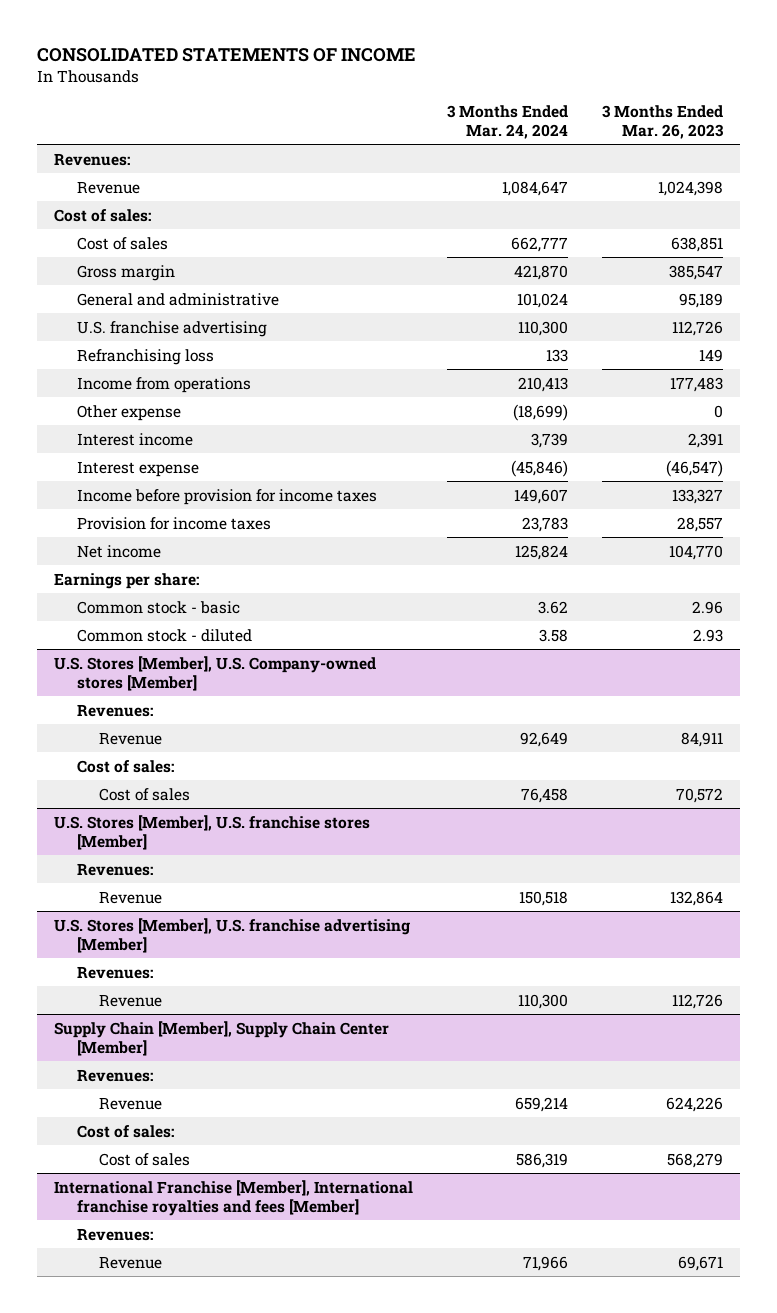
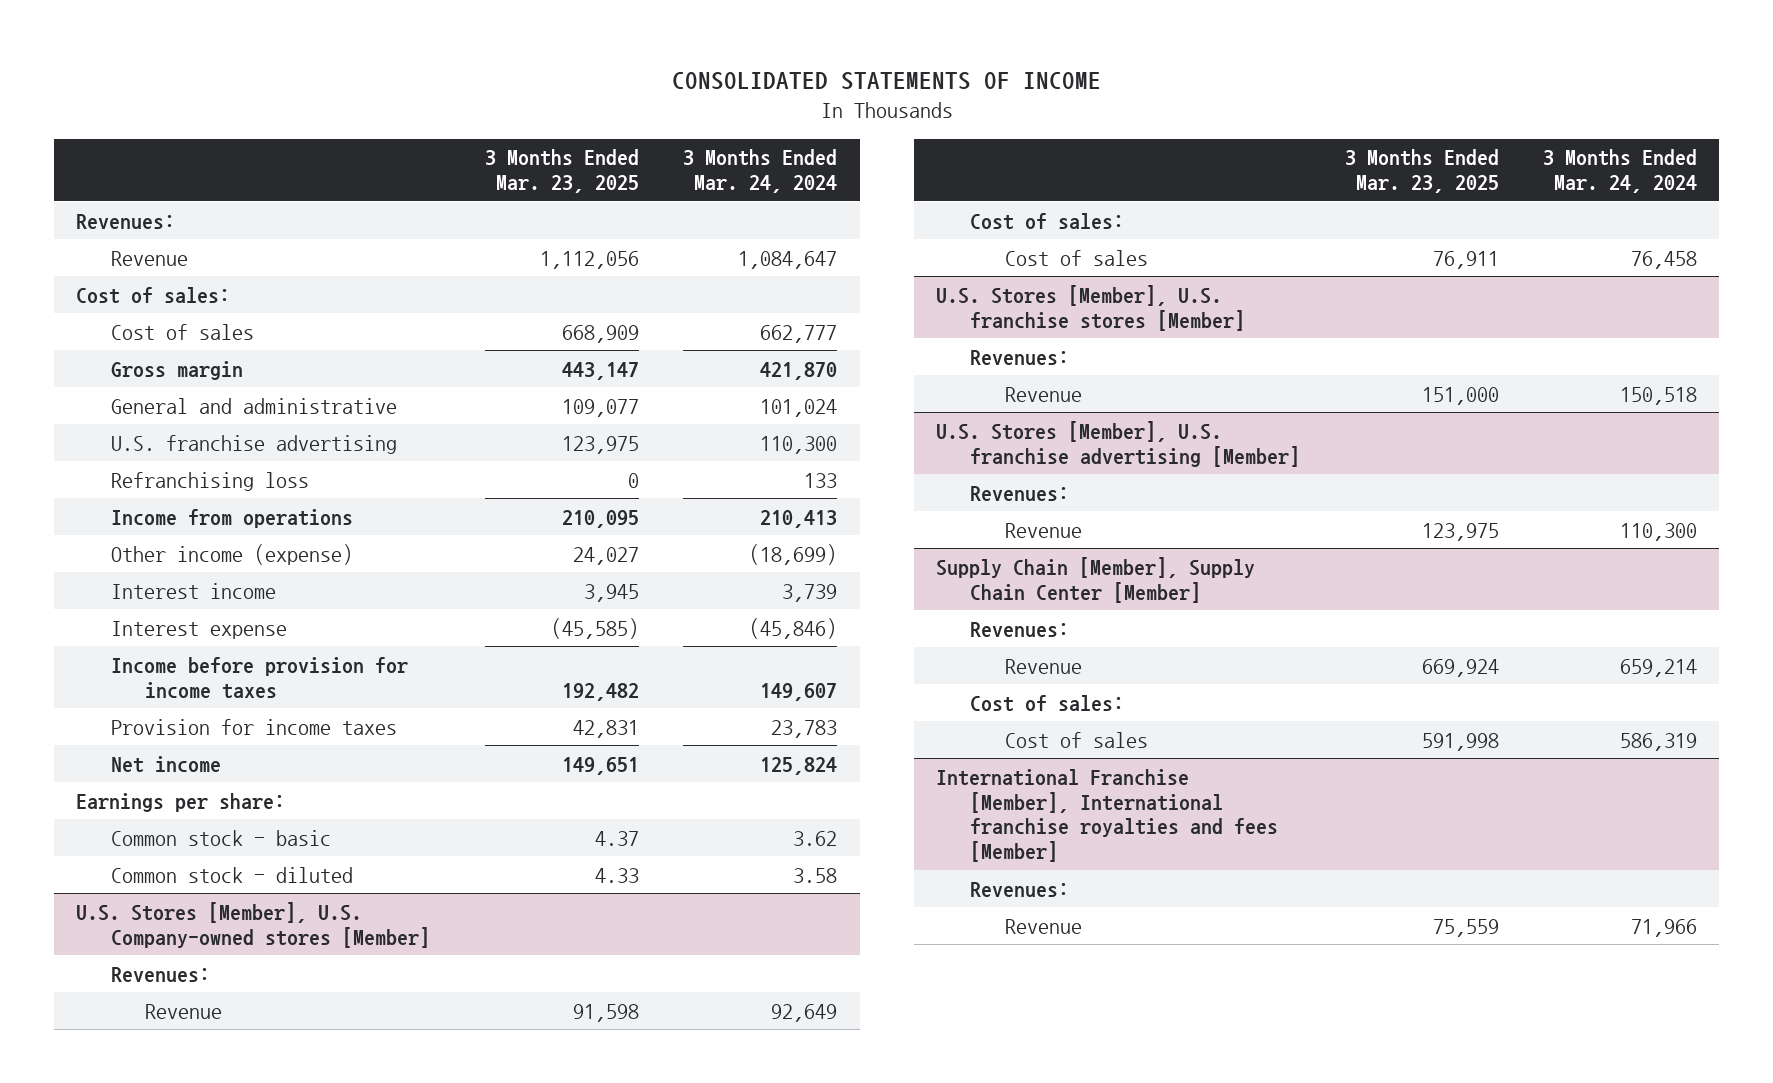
[602,104,725,139] 3 Months Ended Mar. 26, 2023 -> none
none -> [484,149,639,194] 3 Months Ended Mar. 23, 2025
[76,404,181,421] Other expense -> [110,543,353,565] Other income (expense)

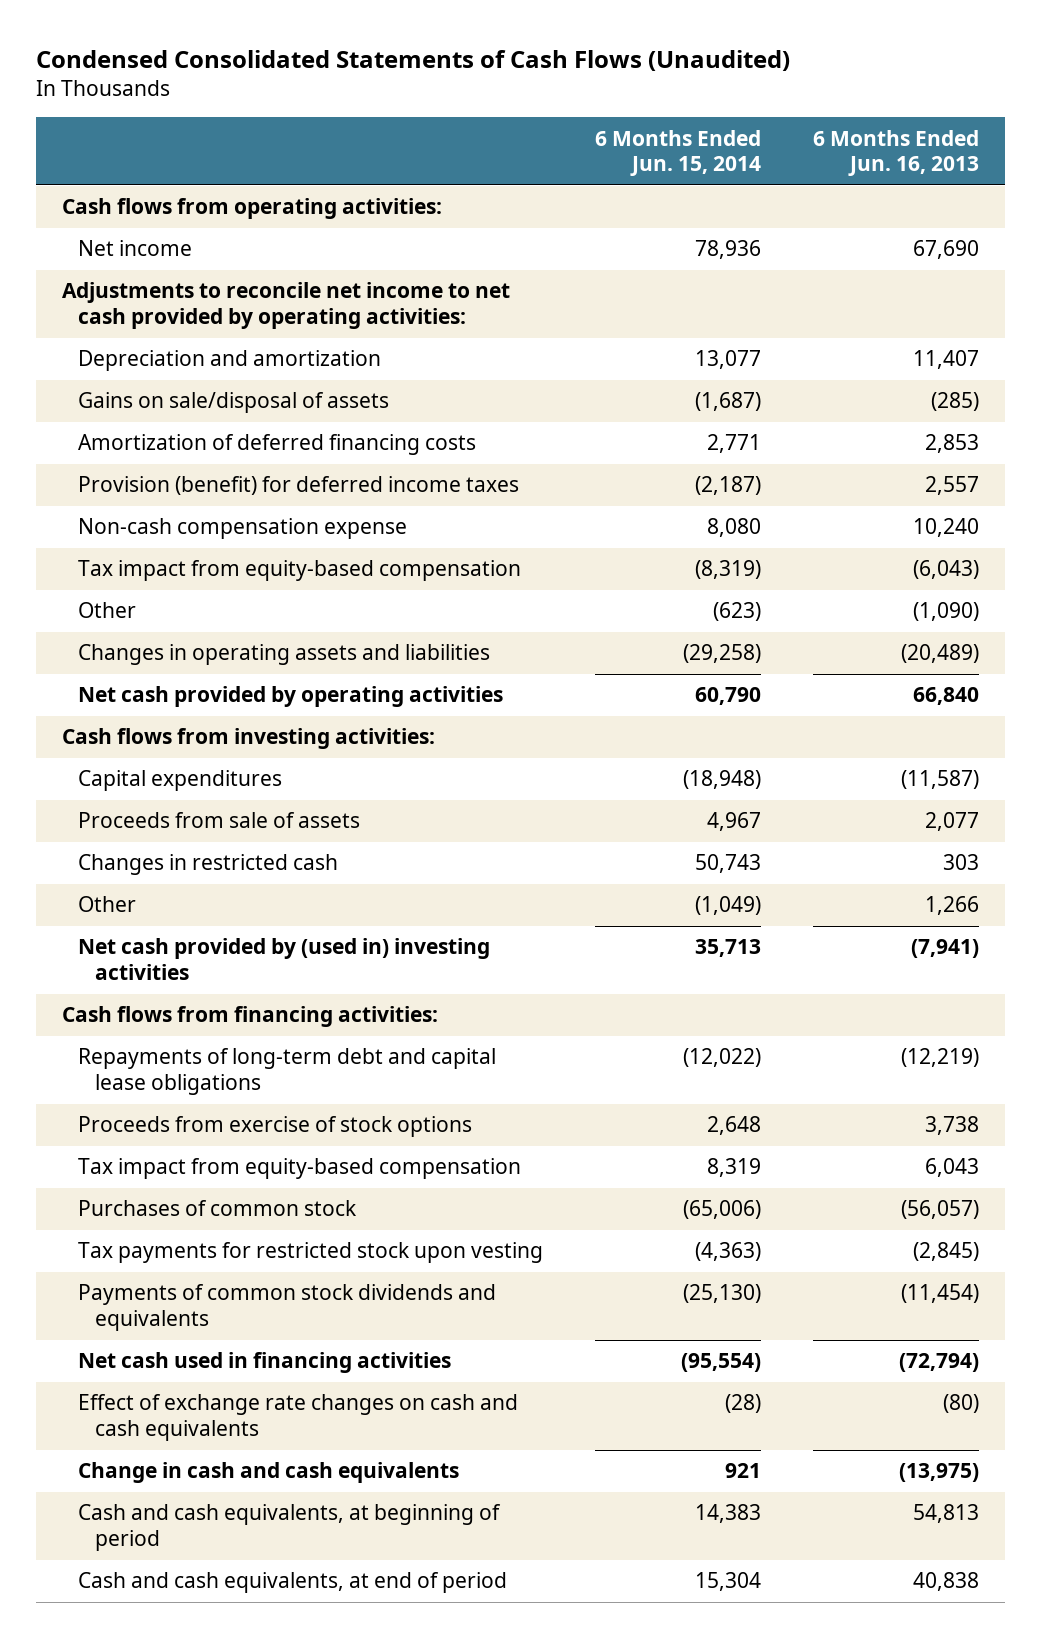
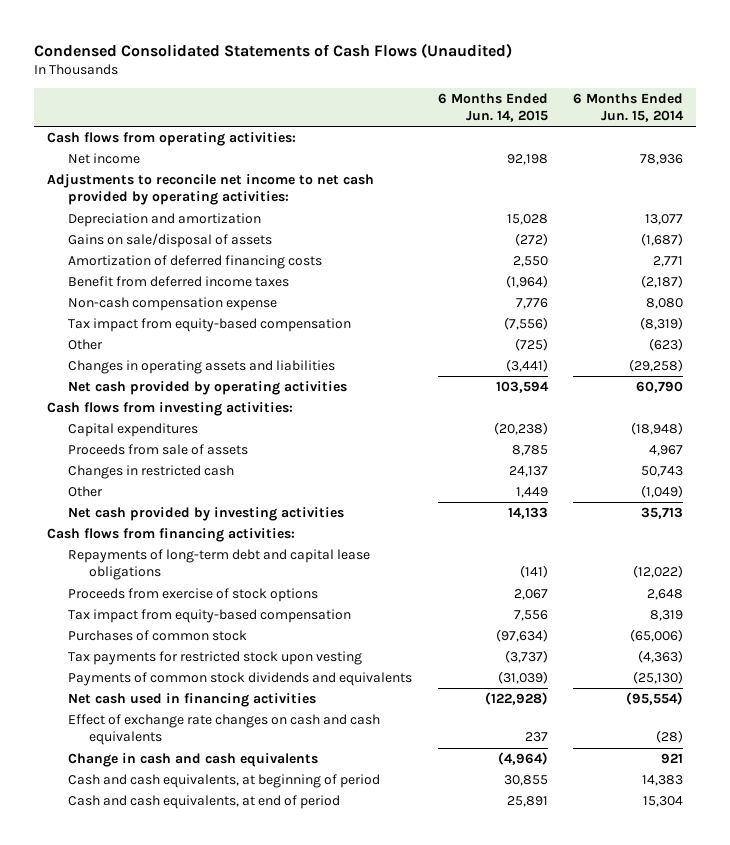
[813,129,980,177] 6 Months Ended Jun. 16, 2013 -> none
none -> [437,92,548,123] 6 Months Ended Jun. 14, 2015
[78,476,520,496] Provision (benefit) for deferred income taxes -> [67,275,289,287] Benefit from deferred income taxes
[78,938,491,981] Net cash provided by (used in) investing activities -> [67,506,344,521] Net cash provided by investing activities

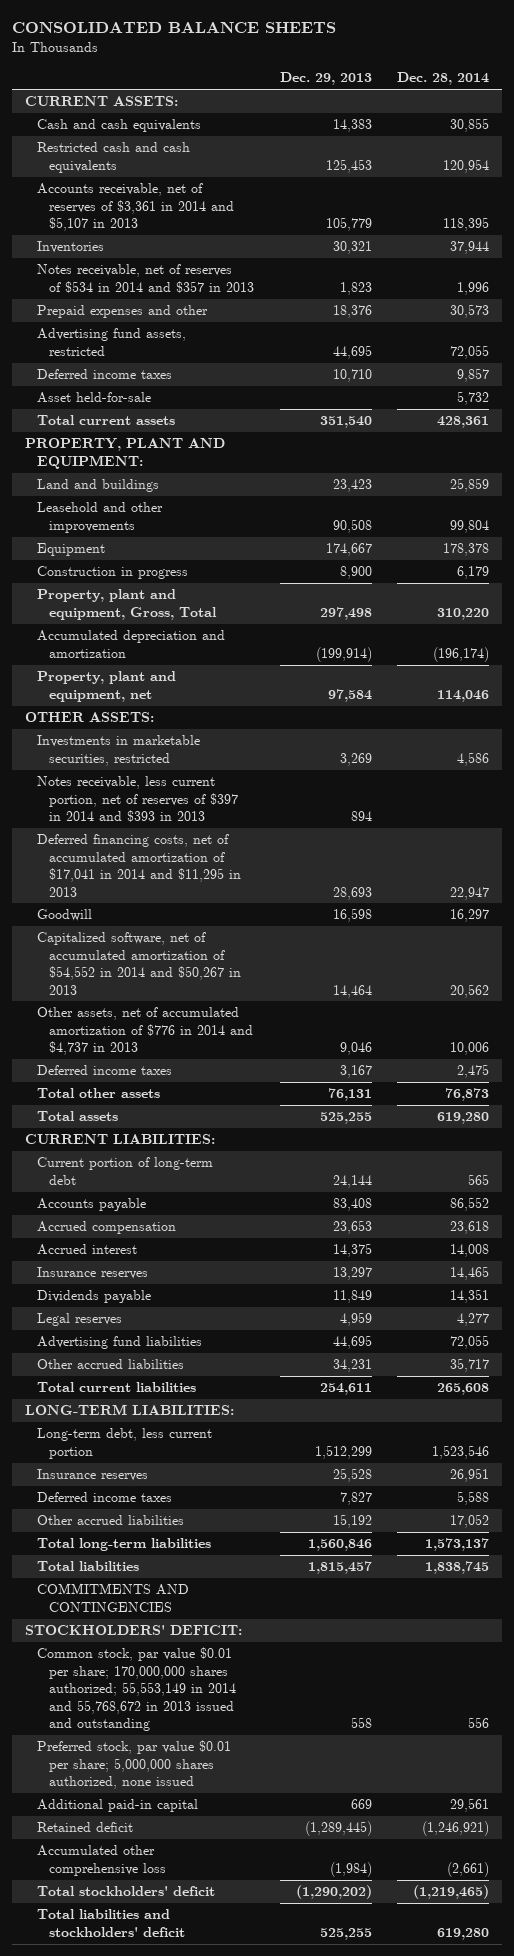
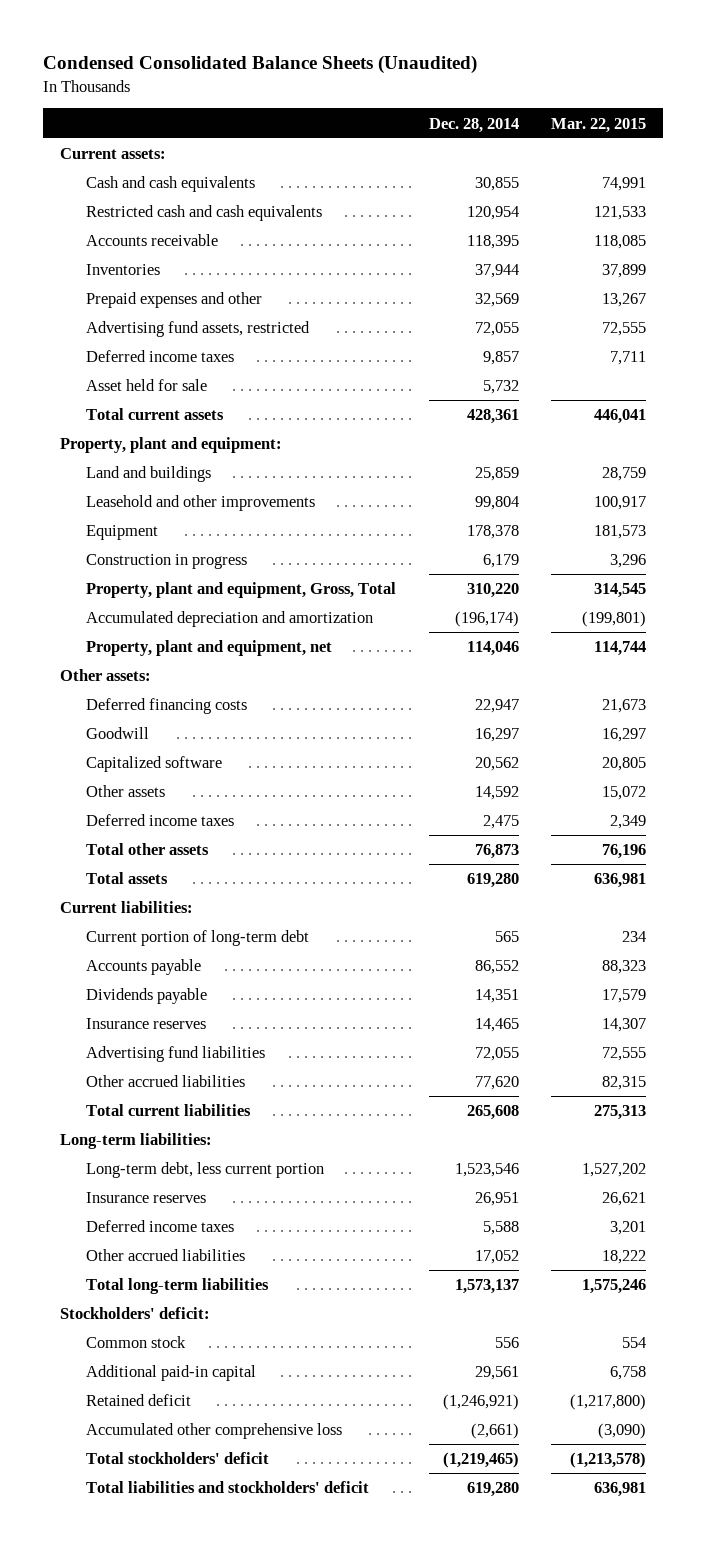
[11,22,336,34] CONSOLIDATED BALANCE SHEETS -> [43,55,478,75] Condensed Consolidated Balance Sheets (Unaudited)
[279,72,372,86] Dec. 29, 2013 -> none
none -> [551,117,647,133] Mar. 22, 2015
[24,96,178,107] CURRENT ASSETS: -> [59,148,166,160] Current assets:
[36,183,235,232] Accounts receivable, net of reserves of $3,361 in 2014 and $5,107 in 2013 -> [86,234,219,247] Accounts receivable
[36,264,255,293] Notes receivable, net of reserves of $534 in 2014 and $357 in 2013 -> none
[449,304,489,319] 30,573 -> [474,293,519,308] 32,569
[36,392,151,404] Asset held-for-sale -> [86,379,208,392] Asset held for sale
[24,438,225,469] PROPERTY, PLANT AND EQUIPMENT: -> [59,437,282,454] Property, plant and equipment:
[36,735,200,766] Investments in marketable securities, restricted -> none
[36,776,239,823] Notes receivable, less current portion, net of reserves of $397 in 2014 and $393 in 2013 -> none
[24,712,154,723] OTHER ASSETS: -> [59,669,151,682] Other assets:
[36,834,242,897] Deferred financing costs, net of accumulated amortization of $17,041 in 2014 and $11,295 in 2013 -> [86,698,248,715] Deferred financing costs
[36,1007,254,1056] Other assets, net of accumulated amortization of $776 in 2014 and $4,737 in 2013 -> none
[36,932,242,995] Capitalized software, net of accumulated amortization of $54,552 in 2014 and $50,267 in 2013 -> [86,756,223,773] Capitalized software
none -> [86,785,166,798] Other assets
[24,1134,215,1145] CURRENT LIABILITIES: -> [59,901,193,914] Current liabilities:
[36,1221,176,1235] Accrued compensation -> none
[36,1244,137,1256] Accrued interest -> none
[36,1313,122,1327] Legal reserves -> none
[36,1267,148,1280] Insurance reserves -> [86,1018,207,1030] Insurance reserves
[449,1358,489,1373] 35,717 -> [474,1076,519,1091] 77,620
[24,1404,234,1416] LONG-TERM LIABILITIES: -> [59,1133,212,1150] Long-term liabilities:
[36,1561,139,1572] Total liabilities -> none
[36,1583,189,1612] COMMITMENTS AND CONTINGENCIES -> none
[36,1740,231,1790] Preferred stock, par value $0.01 per share; 5,000,000 shares authorized, none issued -> none
[24,1625,242,1636] STOCKHOLDERS' DEFICIT: -> [59,1307,210,1320] Stockholders' deficit:
[36,1647,237,1731] Common stock, par value $0.01 per share; 170,000,000 shares authorized; 55,553,149 in 2014 and 55,768,672 in 2013 issued and outstanding -> [86,1336,187,1349] Common stock

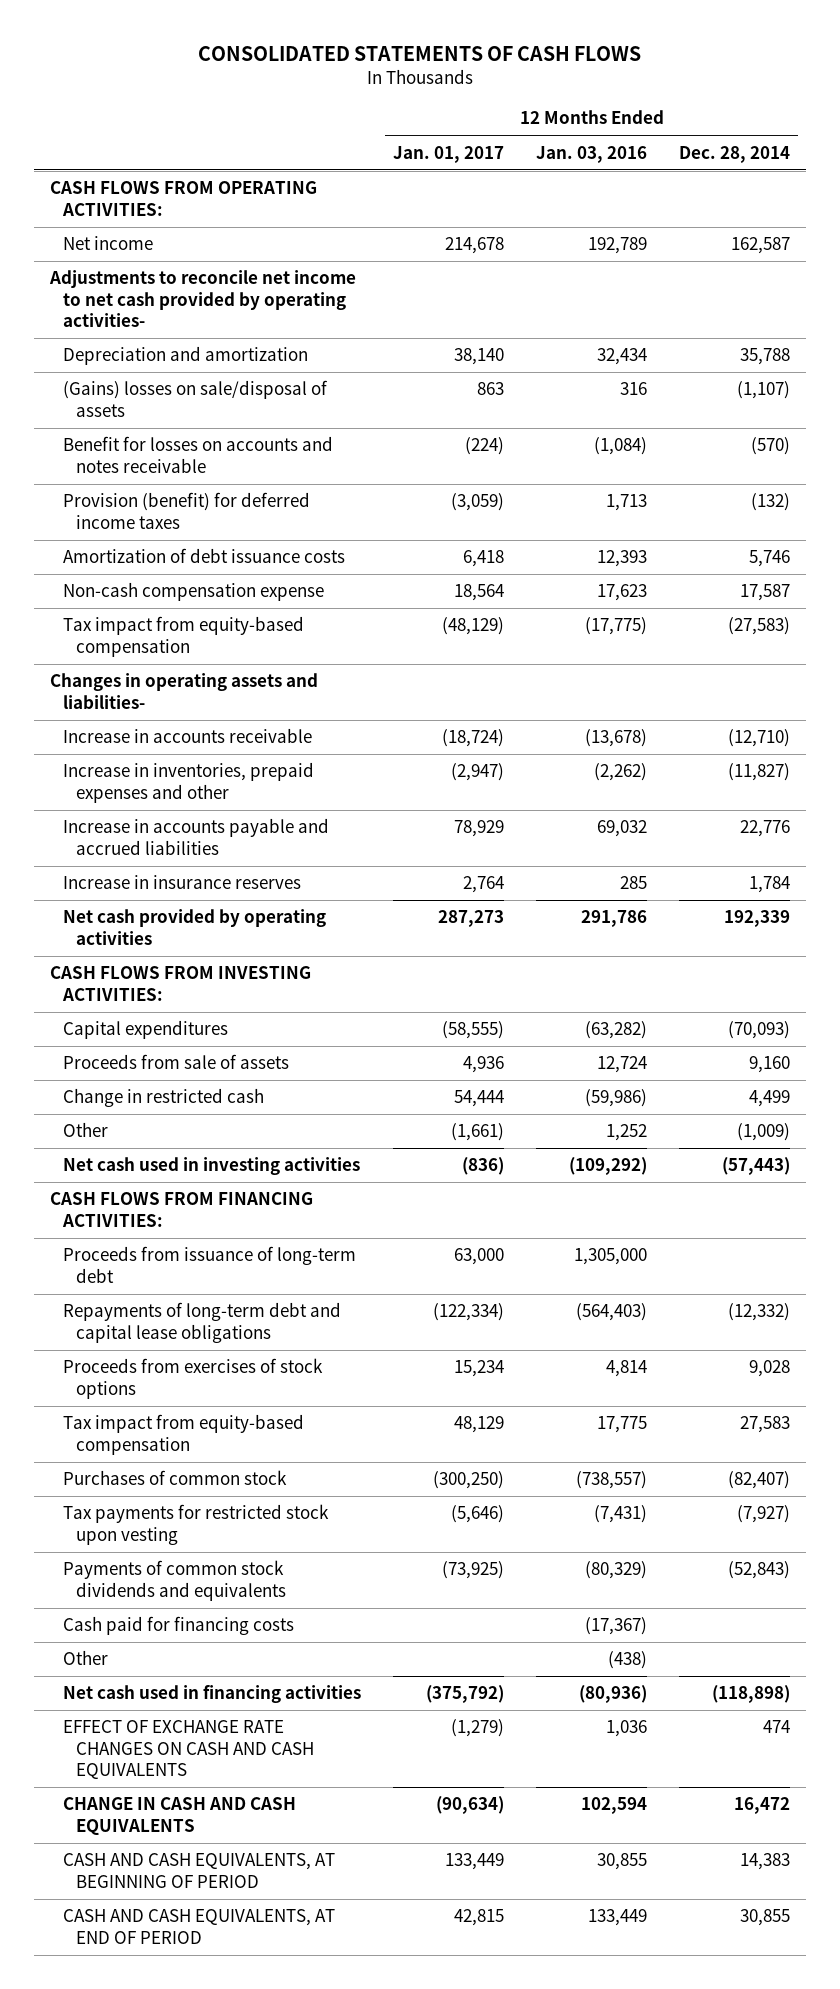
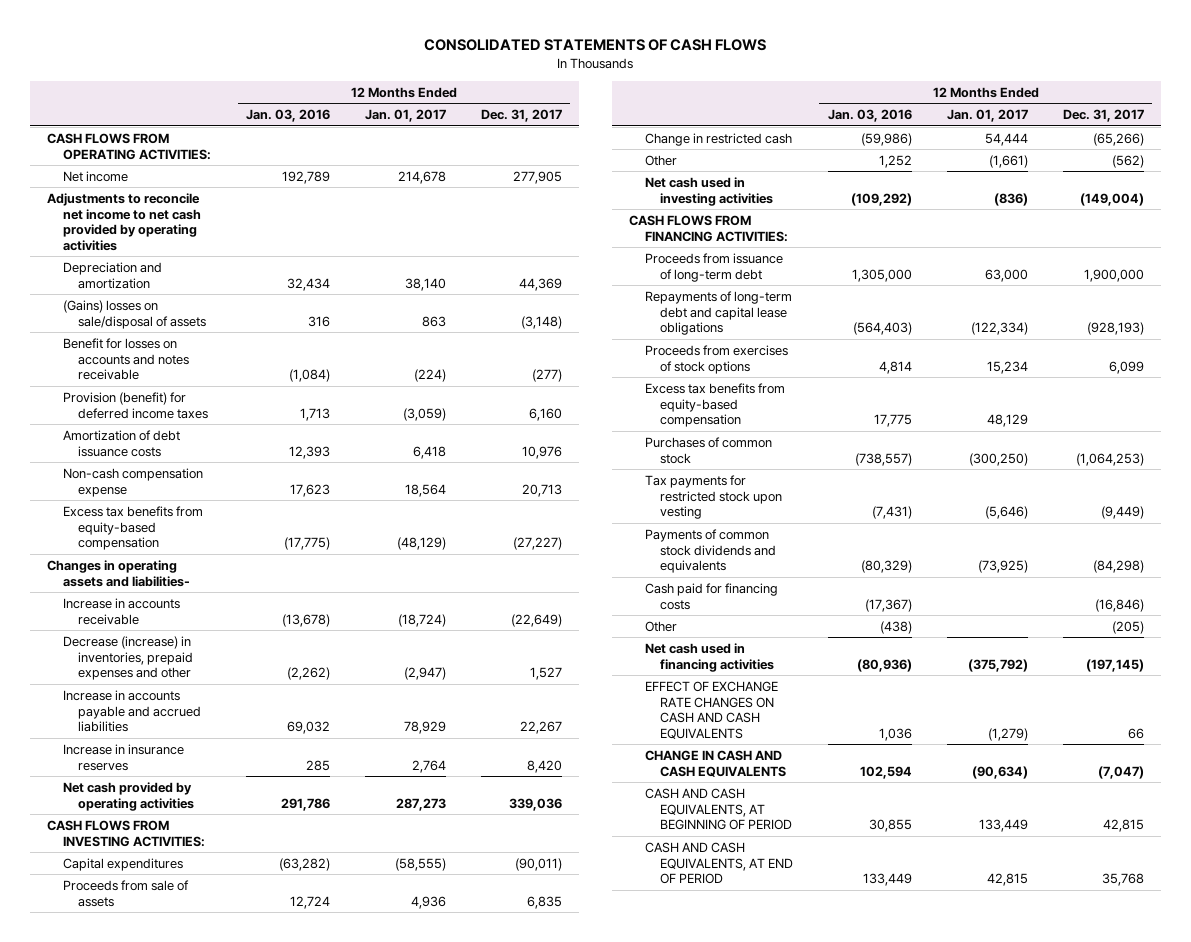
[679,145,791,163] Dec. 28, 2014 -> none
none -> [480,109,562,123] Dec. 31, 2017
[48,270,356,328] Adjustments to reconcile net income to net cash provided by operating activities- -> [47,192,201,251] Adjustments to reconcile net income to net cash provided by operating activities
[62,616,304,657] Tax impact from equity-based compensation -> [62,505,203,551] Excess tax benefits from equity-based compensation
[62,762,314,803] Increase in inventories, prepaid expenses and other -> [62,635,194,681] Decrease (increase) in inventories, prepaid expenses and other
[62,1414,304,1455] Tax impact from equity-based compensation -> [644,382,785,428] Excess tax benefits from equity-based compensation

